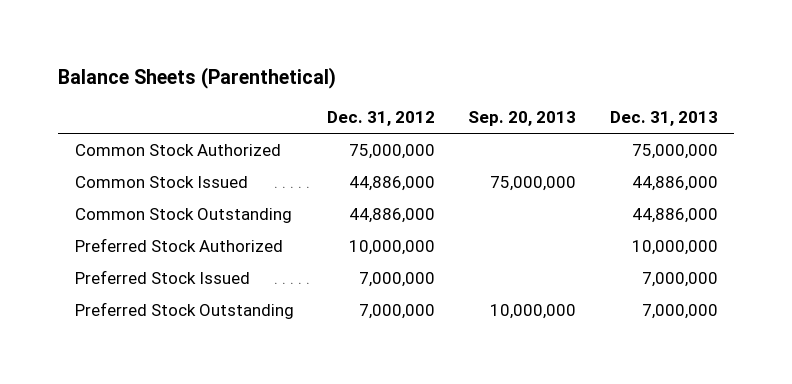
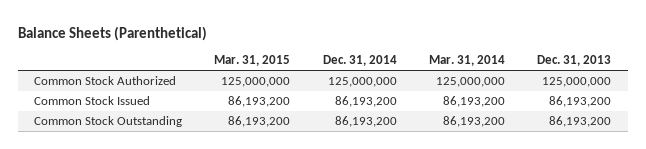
[326,111,435,127] Dec. 31, 2012 -> none
[468,111,577,127] Sep. 20, 2013 -> none
none -> [214,55,291,67] Mar. 31, 2015
none -> [322,55,397,67] Dec. 31, 2014
none -> [429,55,506,67] Mar. 31, 2014
[74,238,283,253] Preferred Stock Authorized -> none
[74,270,250,285] Preferred Stock Issued -> none
[74,302,294,320] Preferred Stock Outstanding -> none
[631,144,718,160] 75,000,000 -> [542,77,612,88] 125,000,000
[631,176,718,192] 44,886,000 -> [549,96,612,108] 86,193,200
[631,208,718,224] 44,886,000 -> [549,116,612,128] 86,193,200

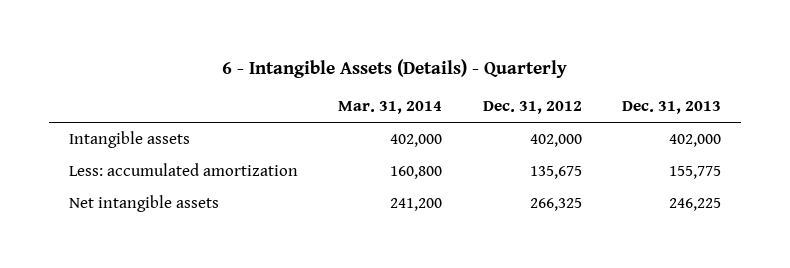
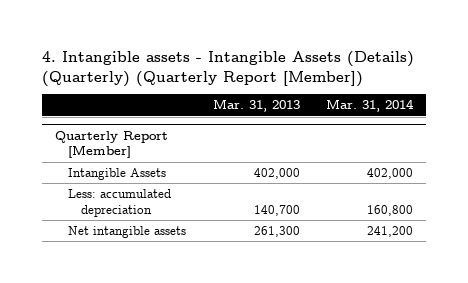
[221,59,567,79] 6 - Intangible Assets (Details) - Quarterly -> [42,50,415,87] 4. Intangible assets - Intangible Assets (Details) (Quarterly) (Quarterly Report [Member])
[482,101,582,115] Dec. 31, 2012 -> none
[621,101,721,115] Dec. 31, 2013 -> none
none -> [212,99,300,113] Mar. 31, 2013
none -> [55,130,169,159] Quarterly Report [Member]
[68,130,190,148] Intangible assets -> [68,168,167,181] Intangible Assets
[68,162,298,176] Less: accumulated amortization -> [68,189,172,217] Less: accumulated depreciation

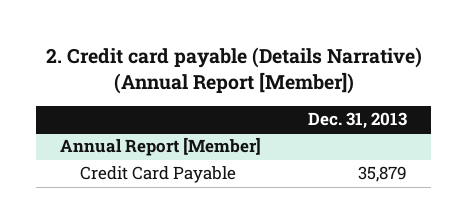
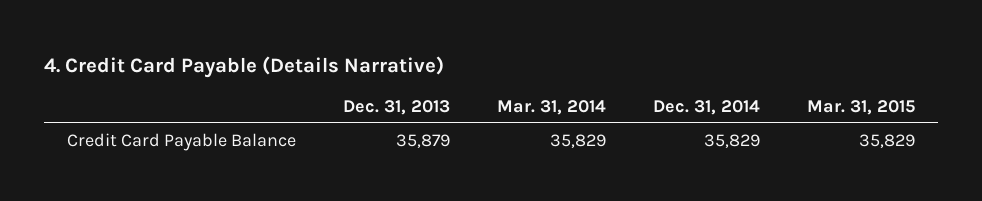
[45,46,422,94] 2. Credit card payable (Details Narrative) (Annual Report [Member]) -> [43,55,444,78] 4. Credit Card Payable (Details Narrative)
none -> [497,100,607,116] Mar. 31, 2014
none -> [653,100,761,116] Dec. 31, 2014
none -> [806,100,915,116] Mar. 31, 2015
[59,137,261,157] Annual Report [Member] -> none
[79,166,236,184] Credit Card Payable -> [67,133,297,152] Credit Card Payable Balance

